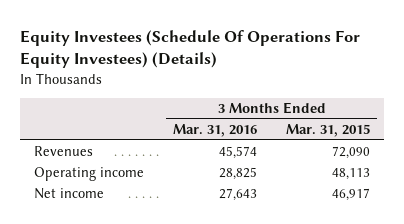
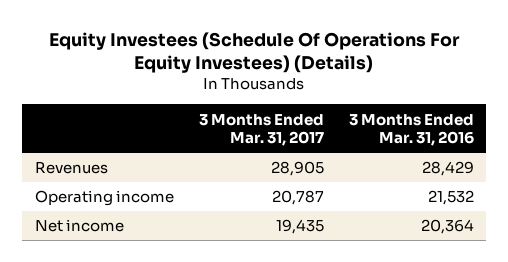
[286,124,371,138] Mar. 31, 2015 -> none
none -> [198,113,324,147] 3 Months Ended Mar. 31, 2017
[219,146,258,160] 45,574 -> [421,161,474,177] 28,429
[219,167,258,181] 28,825 -> [427,190,474,206] 21,532
[219,188,258,202] 27,643 -> [420,219,474,235] 20,364

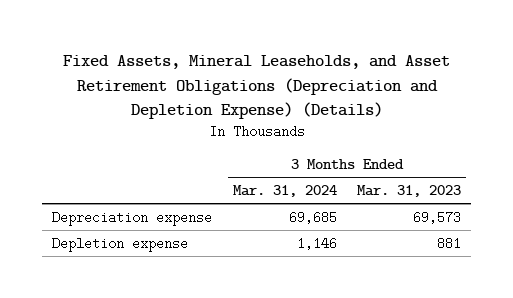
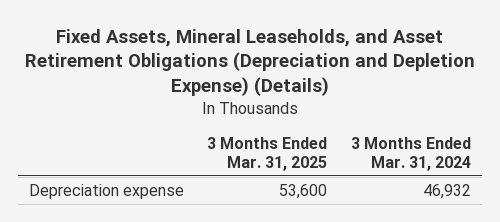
[356,185,461,198] Mar. 31, 2023 -> none
none -> [207,137,328,171] 3 Months Ended Mar. 31, 2025
[52,236,189,252] Depletion expense -> none
[288,210,337,224] 69,685 -> [422,184,471,200] 46,932

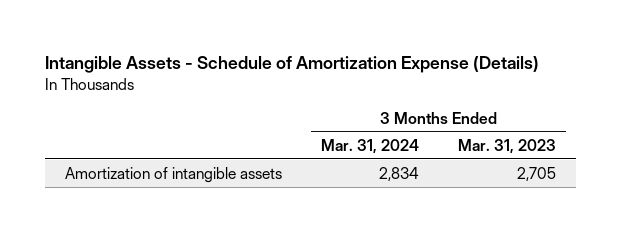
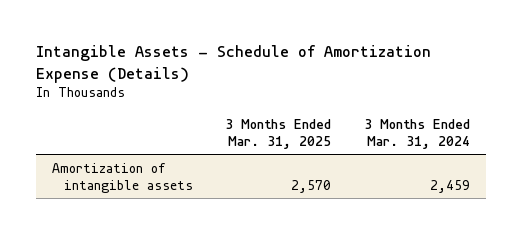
[458,139,557,155] Mar. 31, 2023 -> none
none -> [225,119,332,149] 3 Months Ended Mar. 31, 2025
[379,167,420,182] 2,834 -> [429,179,470,193] 2,459

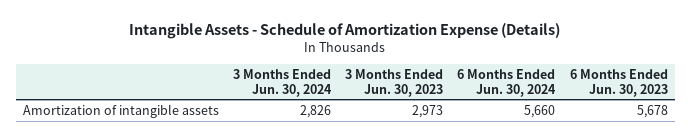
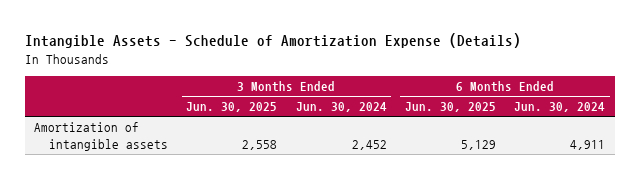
[345,69,444,97] 3 Months Ended Jun. 30, 2023 -> none
[569,69,668,97] 6 Months Ended Jun. 30, 2023 -> none
none -> [186,102,278,113] Jun. 30, 2025
none -> [404,102,496,113] Jun. 30, 2025
[299,104,331,118] 2,826 -> [351,140,387,151] 2,452
[524,104,556,118] 5,660 -> [570,140,606,151] 4,911

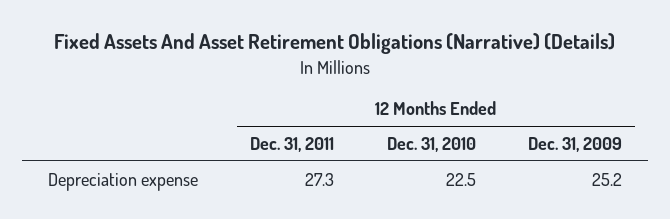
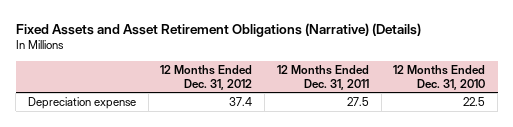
[53,33,615,55] Fixed Assets And Asset Retirement Obligations (Narrative) (Details) -> [15,22,421,37] Fixed Assets and Asset Retirement Obligations (Narrative) (Details)
[528,137,623,153] Dec. 31, 2009 -> none
none -> [160,65,253,90] 12 Months Ended Dec. 31, 2012
[305,172,335,186] 27.3 -> [346,97,369,107] 27.5

